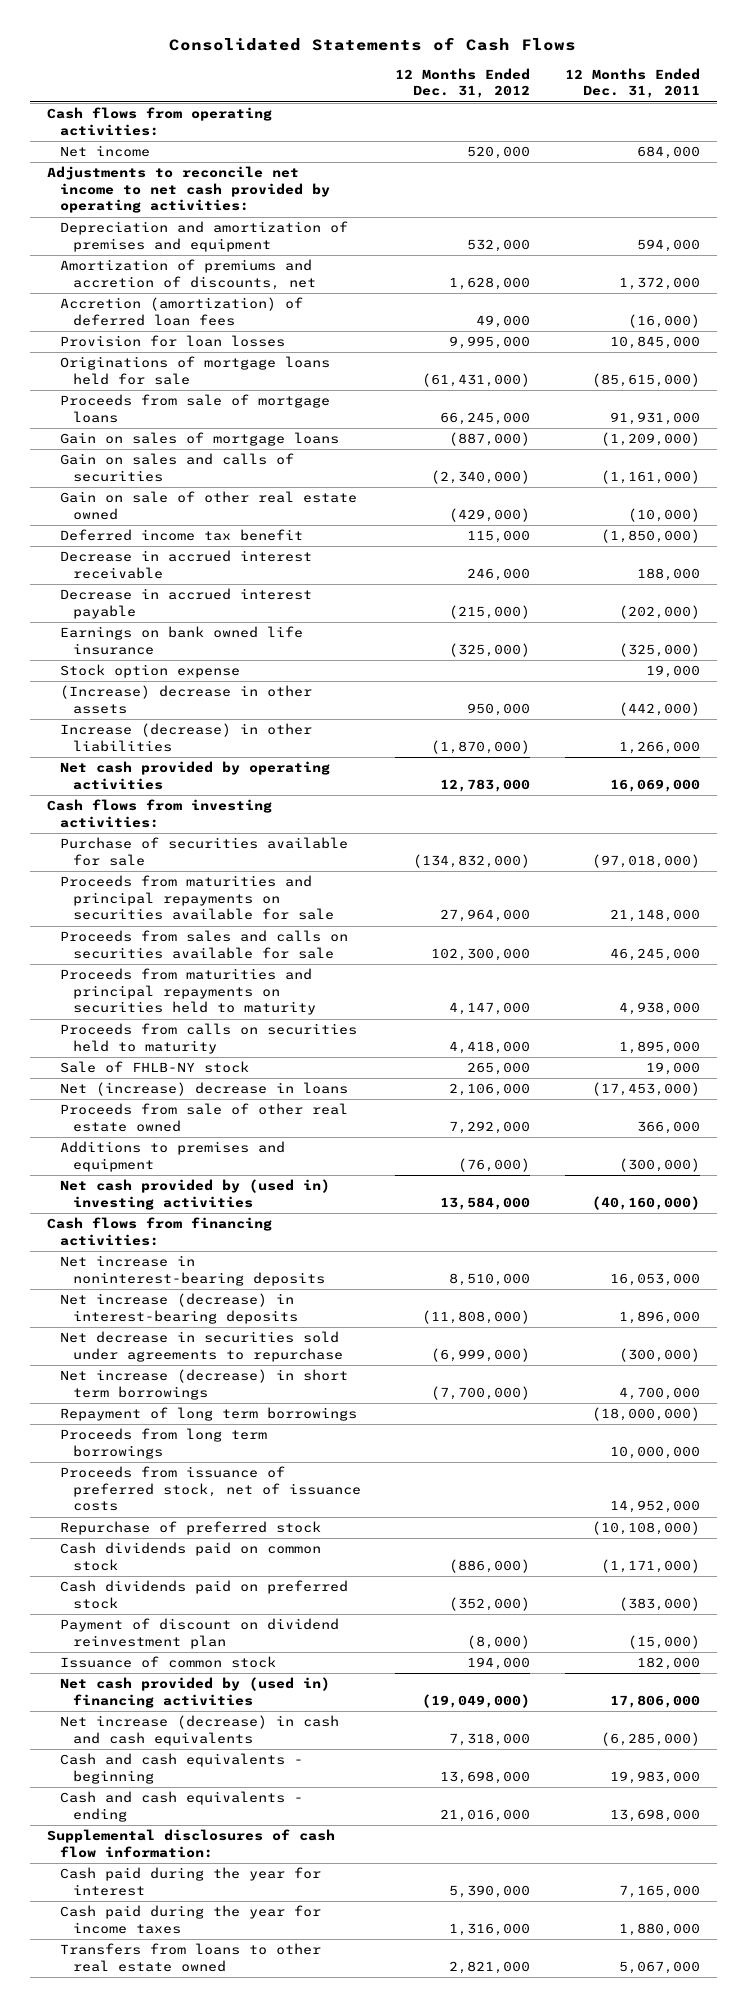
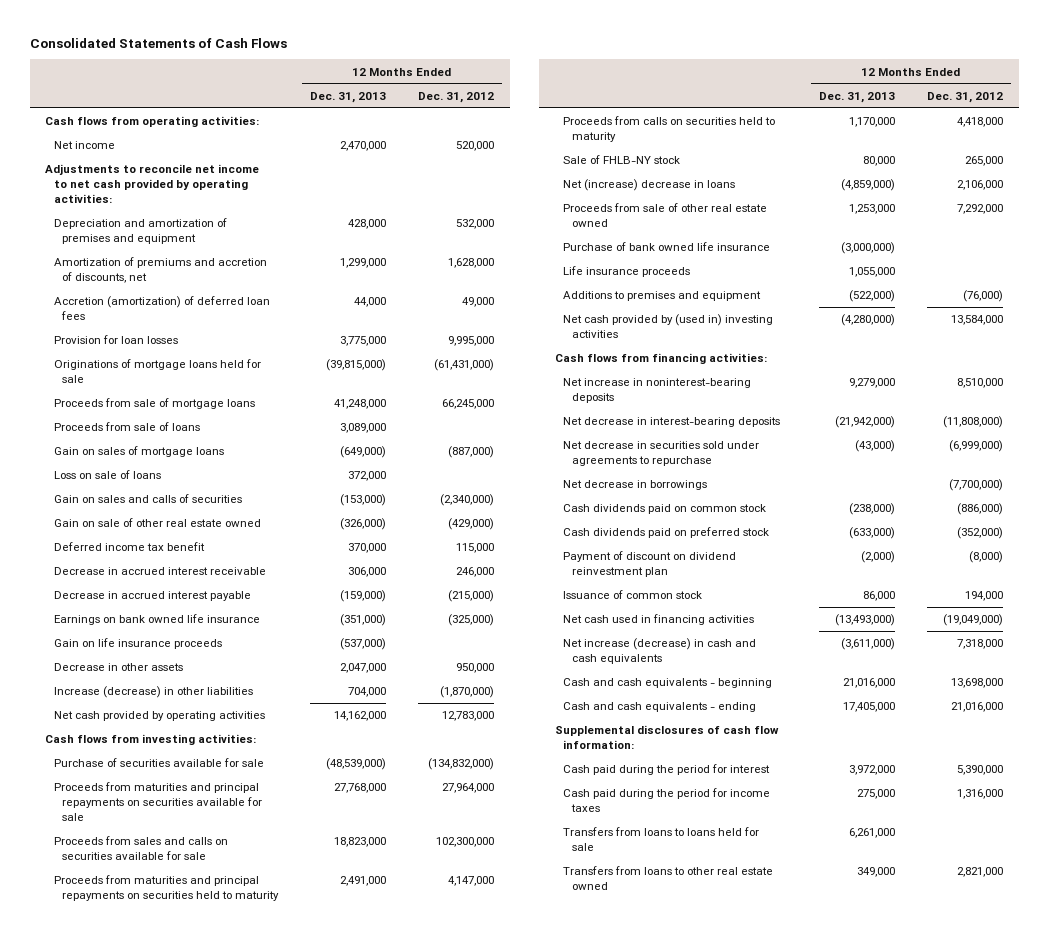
[564,67,700,99] 12 Months Ended Dec. 31, 2011 -> none
none -> [309,91,386,103] Dec. 31, 2013
none -> [53,422,200,432] Proceeds from sale of loans
none -> [53,470,161,480] Loss on sale of loans
[59,664,240,679] Stock option expense -> none
none -> [53,638,222,650] Gain on life insurance proceeds
[59,685,312,714] (Increase) decrease in other assets -> [53,663,183,672] Decrease in other assets
none -> [563,242,771,252] Purchase of bank owned life insurance
none -> [563,266,691,278] Life insurance proceeds
[59,1293,298,1324] Net increase (decrease) in interest-bearing deposits -> [563,417,781,428] Net decrease in interest-bearing deposits
[59,1407,357,1422] Repayment of long term borrowings -> none
[59,1428,267,1459] Proceeds from long term borrowings -> none
[59,1466,361,1512] Proceeds from issuance of preferred stock, net of issuance costs -> none
[59,1521,321,1536] Repurchase of preferred stock -> none
[59,1369,348,1400] Net increase (decrease) in short term borrowings -> [563,480,708,491] Net decrease in borrowings
[59,1677,330,1708] Net cash provided by (used in) financing activities -> [563,614,755,626] Net cash used in financing activities
[59,1867,321,1896] Cash paid during the year for interest -> [563,764,771,776] Cash paid during the period for interest
[59,1905,321,1934] Cash paid during the year for income taxes -> [563,788,771,813] Cash paid during the period for income taxes
none -> [563,827,760,852] Transfers from loans to loans held for sale

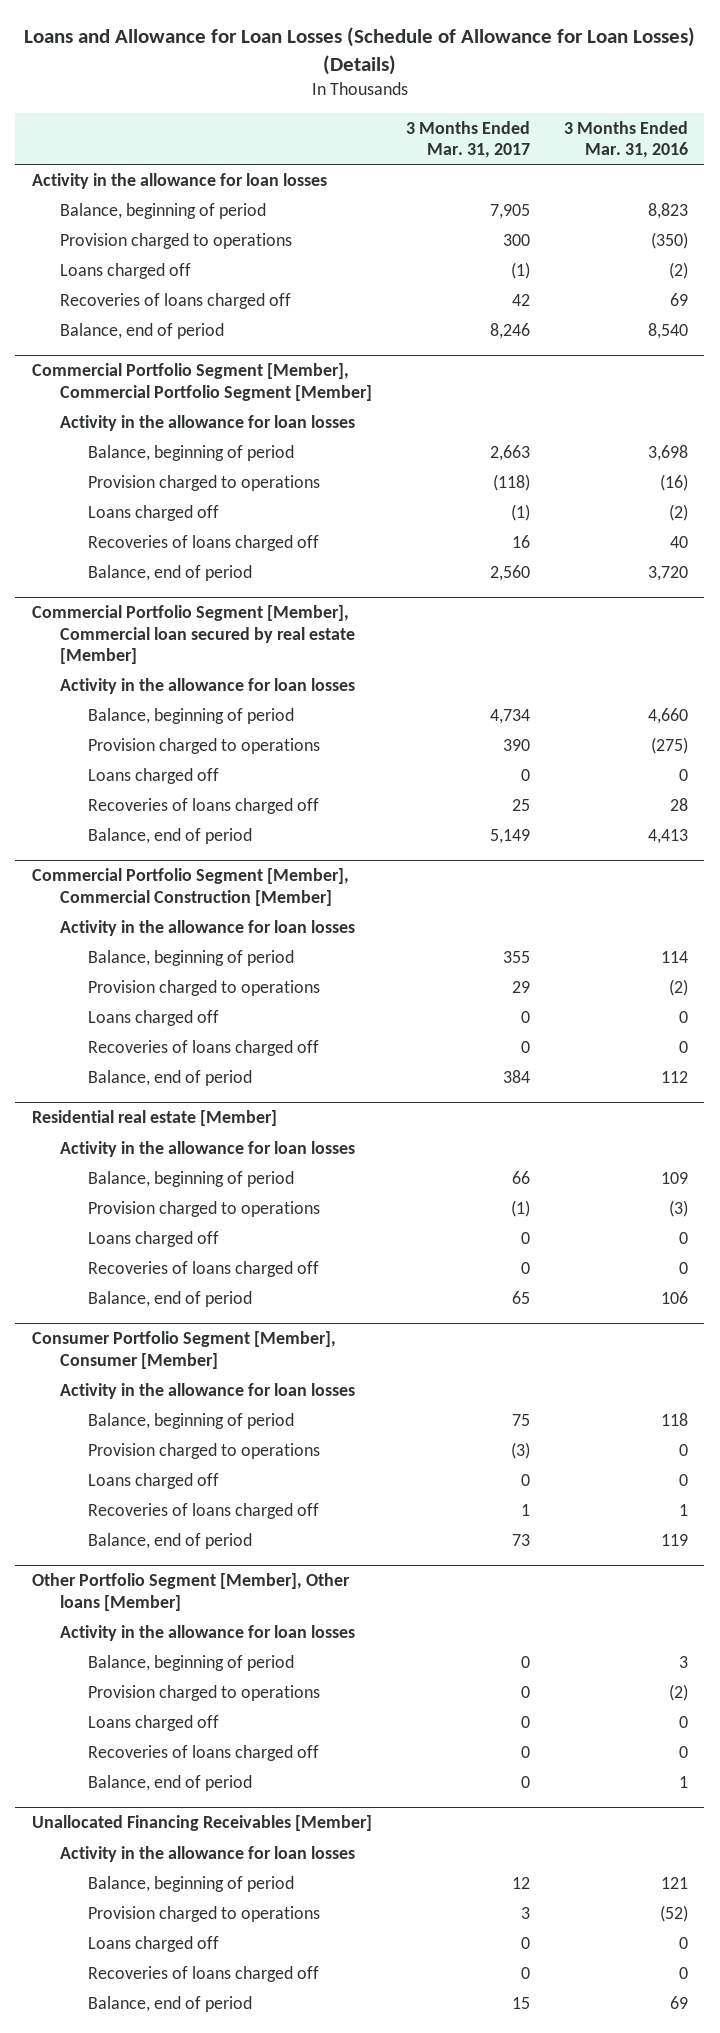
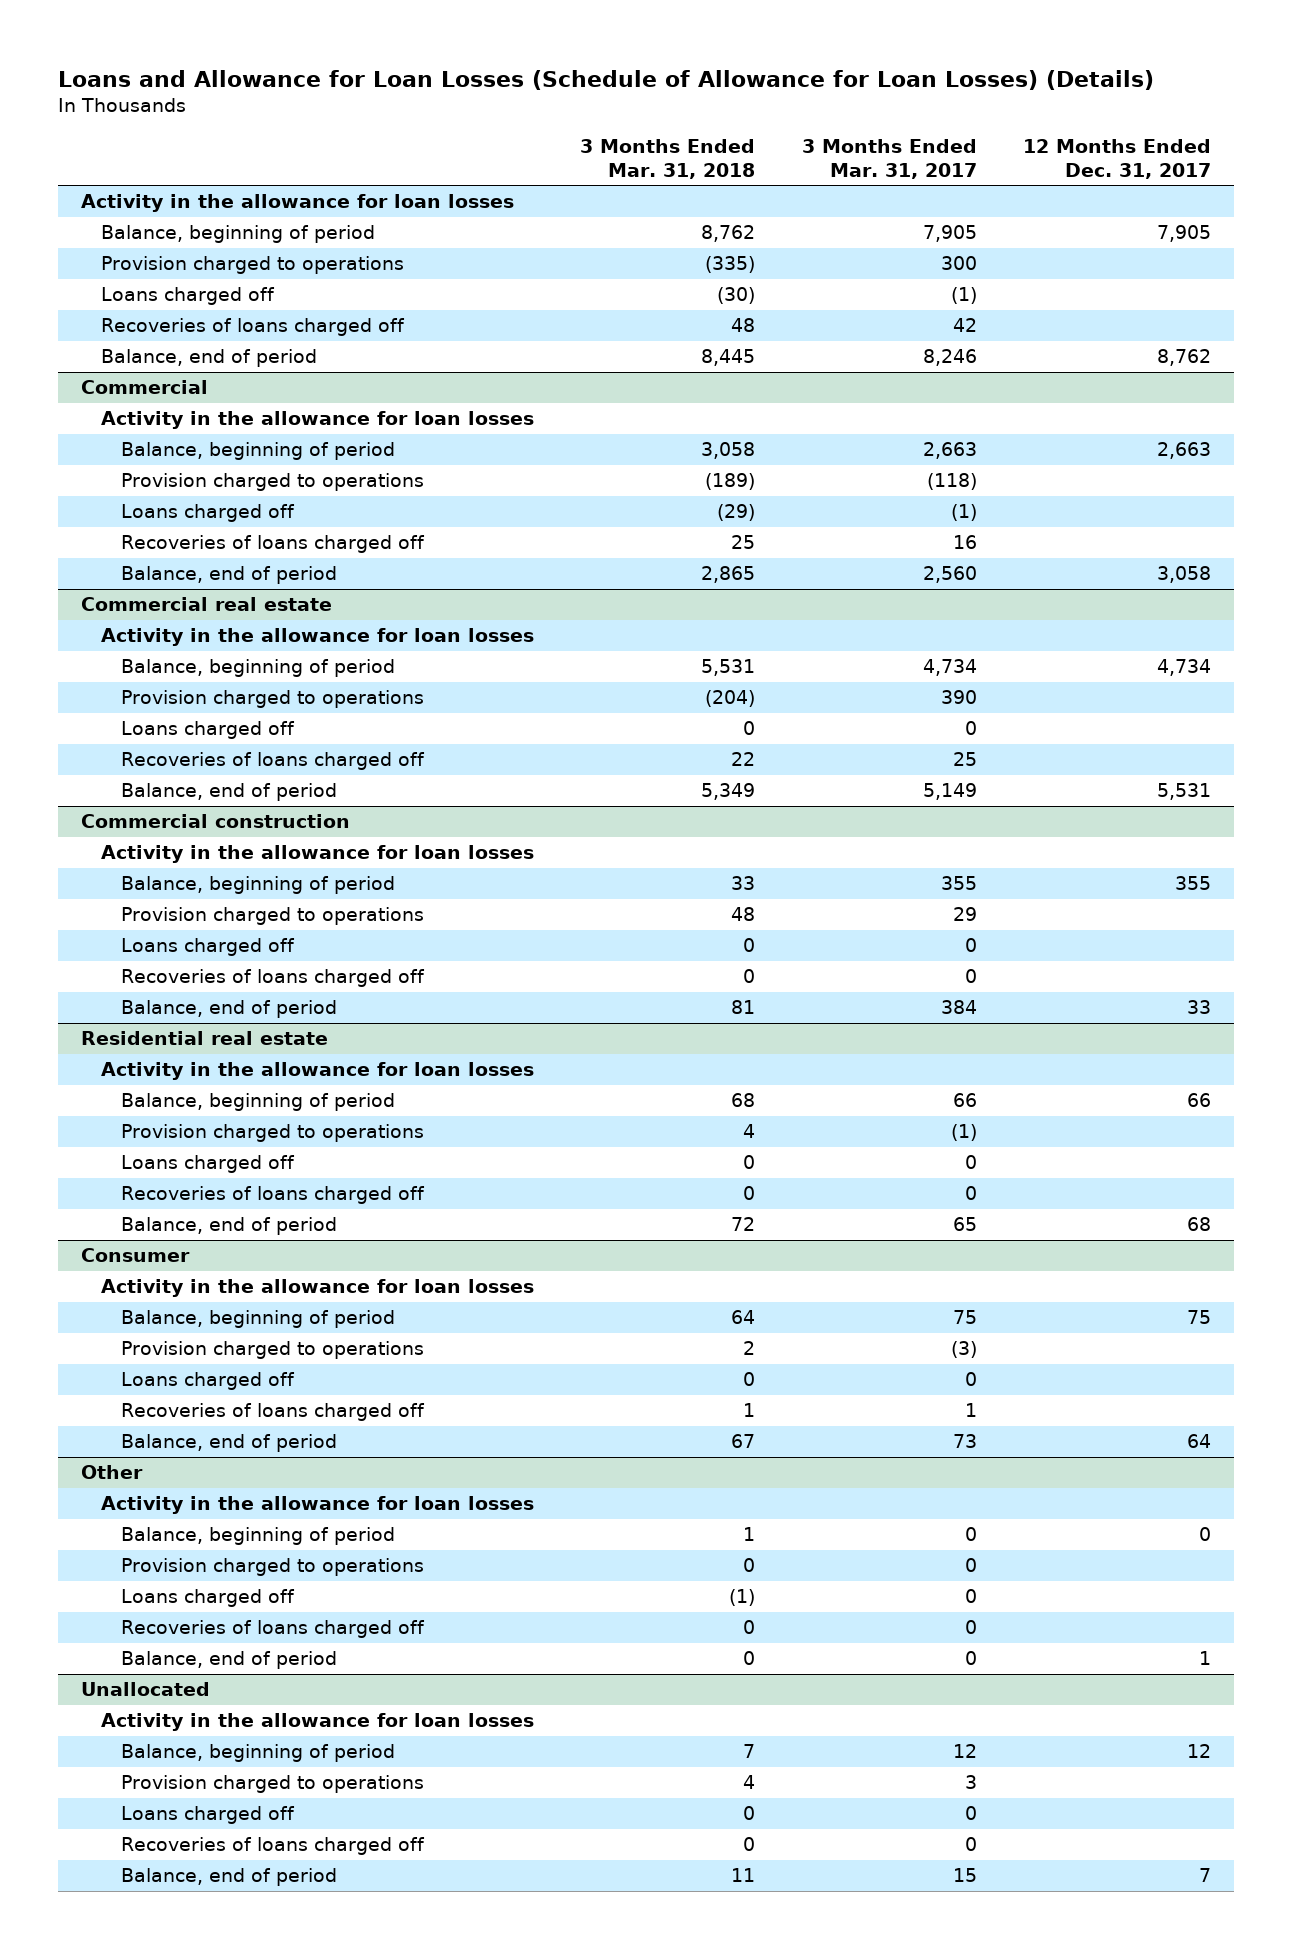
[563,120,688,159] 3 Months Ended Mar. 31, 2016 -> none
none -> [580,139,756,179] 3 Months Ended Mar. 31, 2018
none -> [1022,139,1211,179] 12 Months Ended Dec. 31, 2017
[32,363,373,401] Commercial Portfolio Segment [Member], Commercial Portfolio Segment [Member] -> none
none -> [81,380,209,395] Commercial
[32,605,356,665] Commercial Portfolio Segment [Member], Commercial loan secured by real estate [Member] -> none
none -> [81,597,333,612] Commercial real estate
[32,868,350,906] Commercial Portfolio Segment [Member], Commercial Construction [Member] -> none
none -> [81,814,351,829] Commercial construction
[32,1110,278,1127] Residential real estate [Member] -> [81,1031,329,1046] Residential real estate
[32,1331,337,1369] Consumer Portfolio Segment [Member], Consumer [Member] -> none
none -> [81,1248,191,1263] Consumer
[32,1573,351,1611] Other Portfolio Segment [Member], Other loans [Member] -> none
none -> [81,1465,144,1480] Other
[32,1815,373,1832] Unallocated Financing Receivables [Member] -> [81,1682,211,1697] Unallocated

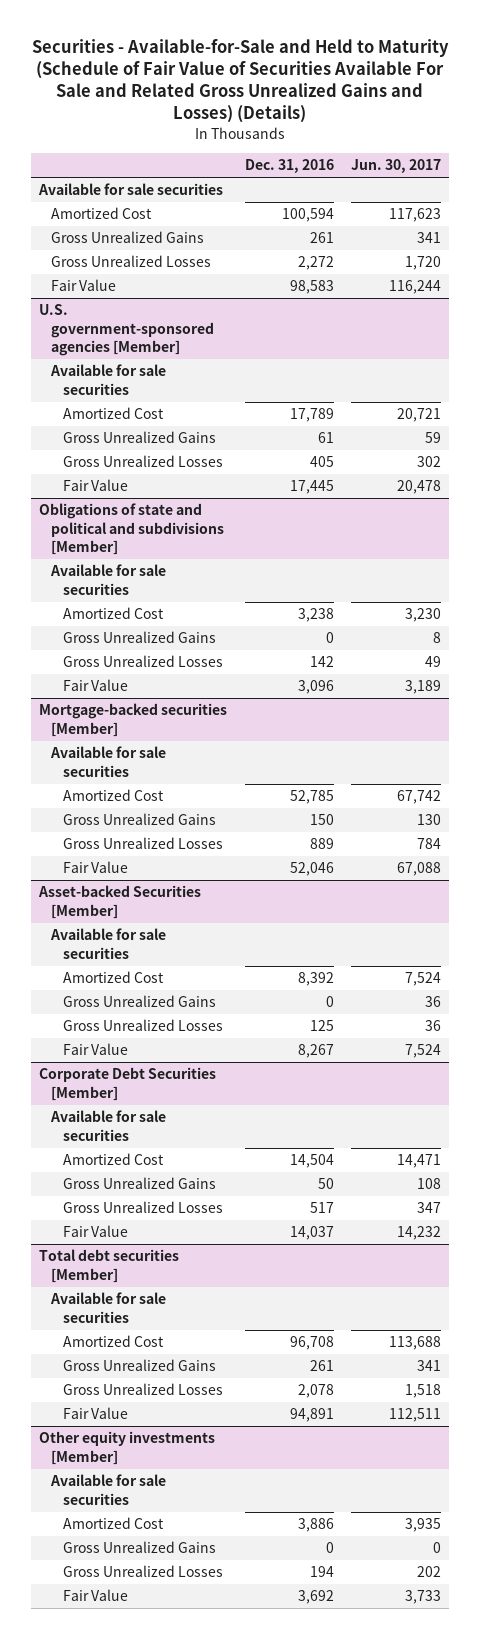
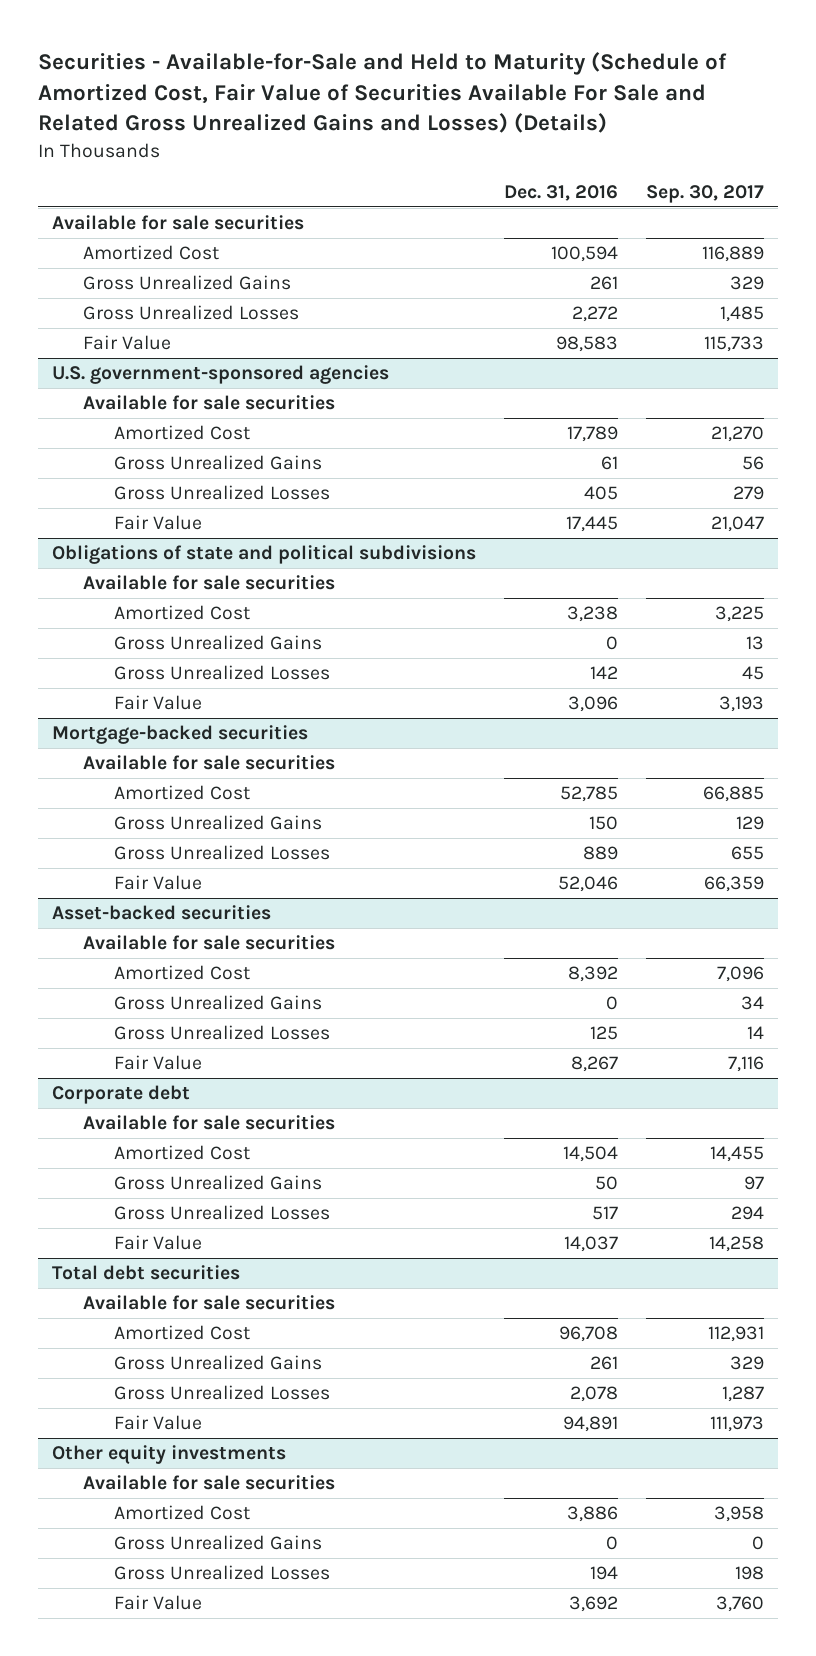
[32,39,450,124] Securities - Available-for-Sale and Held to Maturity (Schedule of Fair Value of Securities Available For Sale and Related Gross Unrealized Gains and Losses) (Details) -> [38,51,728,134] Securities - Available-for-Sale and Held to Maturity (Schedule of Amortized Cost, Fair Value of Securities Available For Sale and Related Gross Unrealized Gains and Losses) (Details)
[350,159,441,174] Jun. 30, 2017 -> none
none -> [646,184,765,203] Sep. 30, 2017
[39,304,215,357] U.S. government-sponsored agencies [Member] -> [52,365,390,385] U.S. government-sponsored agencies
[39,503,225,556] Obligations of state and political and subdivisions [Member] -> [52,545,477,565] Obligations of state and political subdivisions
[39,703,228,737] Mortgage-backed securities [Member] -> [52,725,309,745] Mortgage-backed securities
[38,885,202,919] Asset-backed Securities [Member] -> [52,905,272,921] Asset-backed securities
[39,1067,217,1101] Corporate Debt Securities [Member] -> [52,1085,191,1105] Corporate debt
[39,1249,180,1283] Total debt securities [Member] -> [52,1265,241,1281] Total debt securities
[39,1431,216,1465] Other equity investments [Member] -> [52,1445,287,1465] Other equity investments

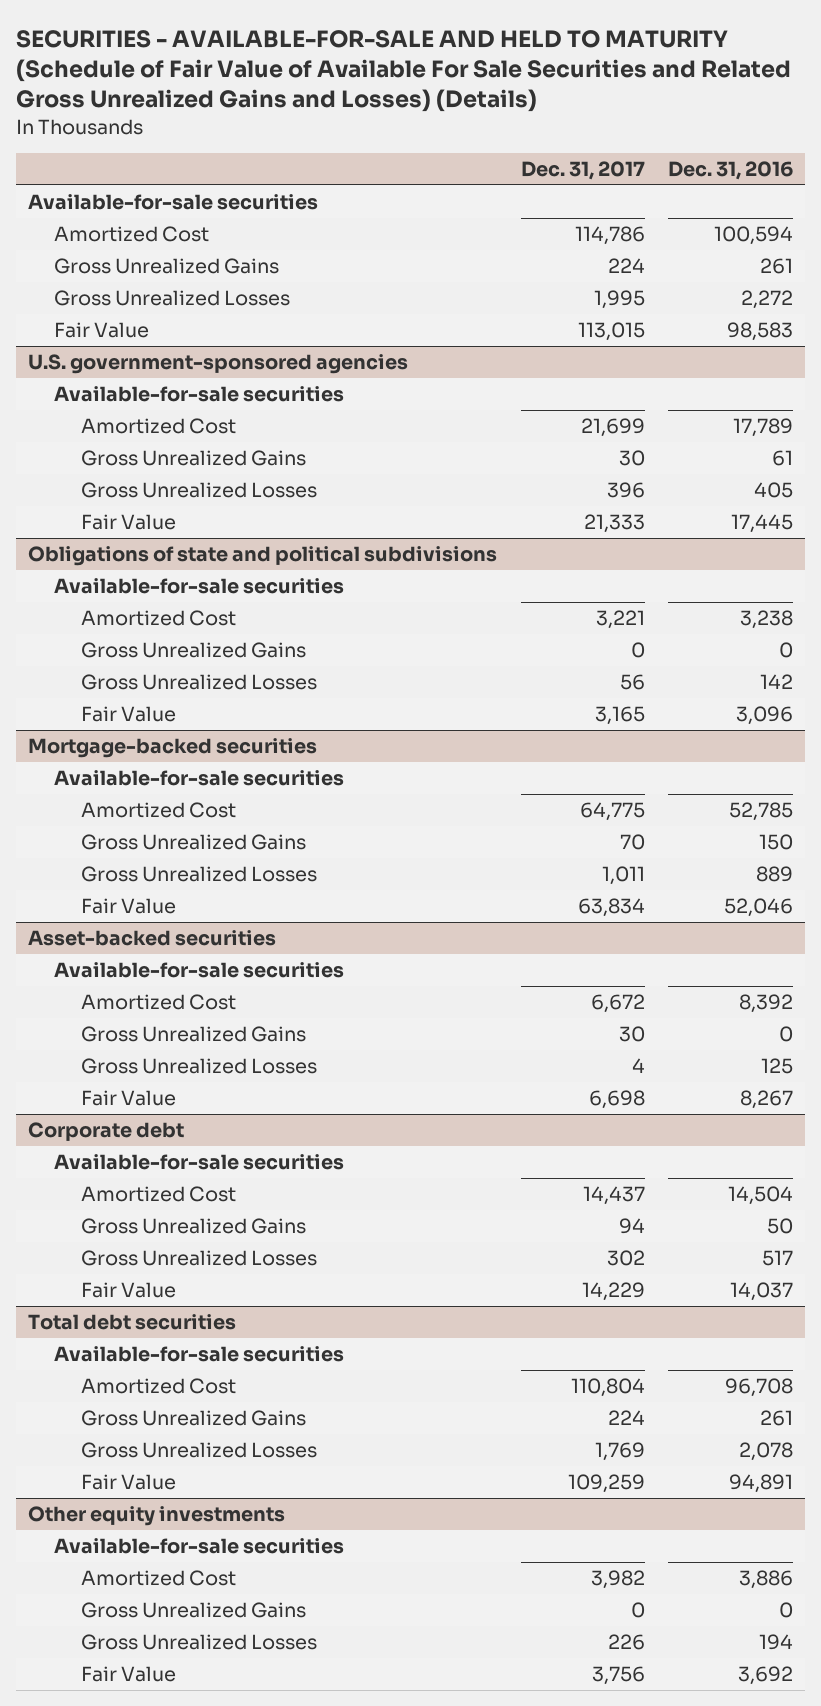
[38,51,728,134] Securities - Available-for-Sale and Held to Maturity (Schedule of Amortized Cost, Fair Value of Securities Available For Sale and Related Gross Unrealized Gains and Losses) (Details) -> [16,29,792,113] SECURITIES - AVAILABLE-FOR-SALE AND HELD TO MATURITY (Schedule of Fair Value of Available For Sale Securities and Related Gross Unrealized Gains and Losses) (Details)
[646,184,765,203] Sep. 30, 2017 -> none
none -> [520,160,645,180] Dec. 31, 2017
[52,215,305,231] Available for sale securities -> [28,193,319,210] Available-for-sale securities
[83,395,336,411] Available for sale securities -> [54,385,345,402] Available-for-sale securities
[83,575,336,591] Available for sale securities -> [54,577,345,594] Available-for-sale securities
[83,755,336,771] Available for sale securities -> [54,769,345,786] Available-for-sale securities
[83,935,336,951] Available for sale securities -> [54,961,345,978] Available-for-sale securities
[83,1115,336,1131] Available for sale securities -> [54,1153,345,1170] Available-for-sale securities
[83,1295,336,1311] Available for sale securities -> [54,1345,345,1362] Available-for-sale securities
[83,1475,336,1491] Available for sale securities -> [54,1537,345,1554] Available-for-sale securities

